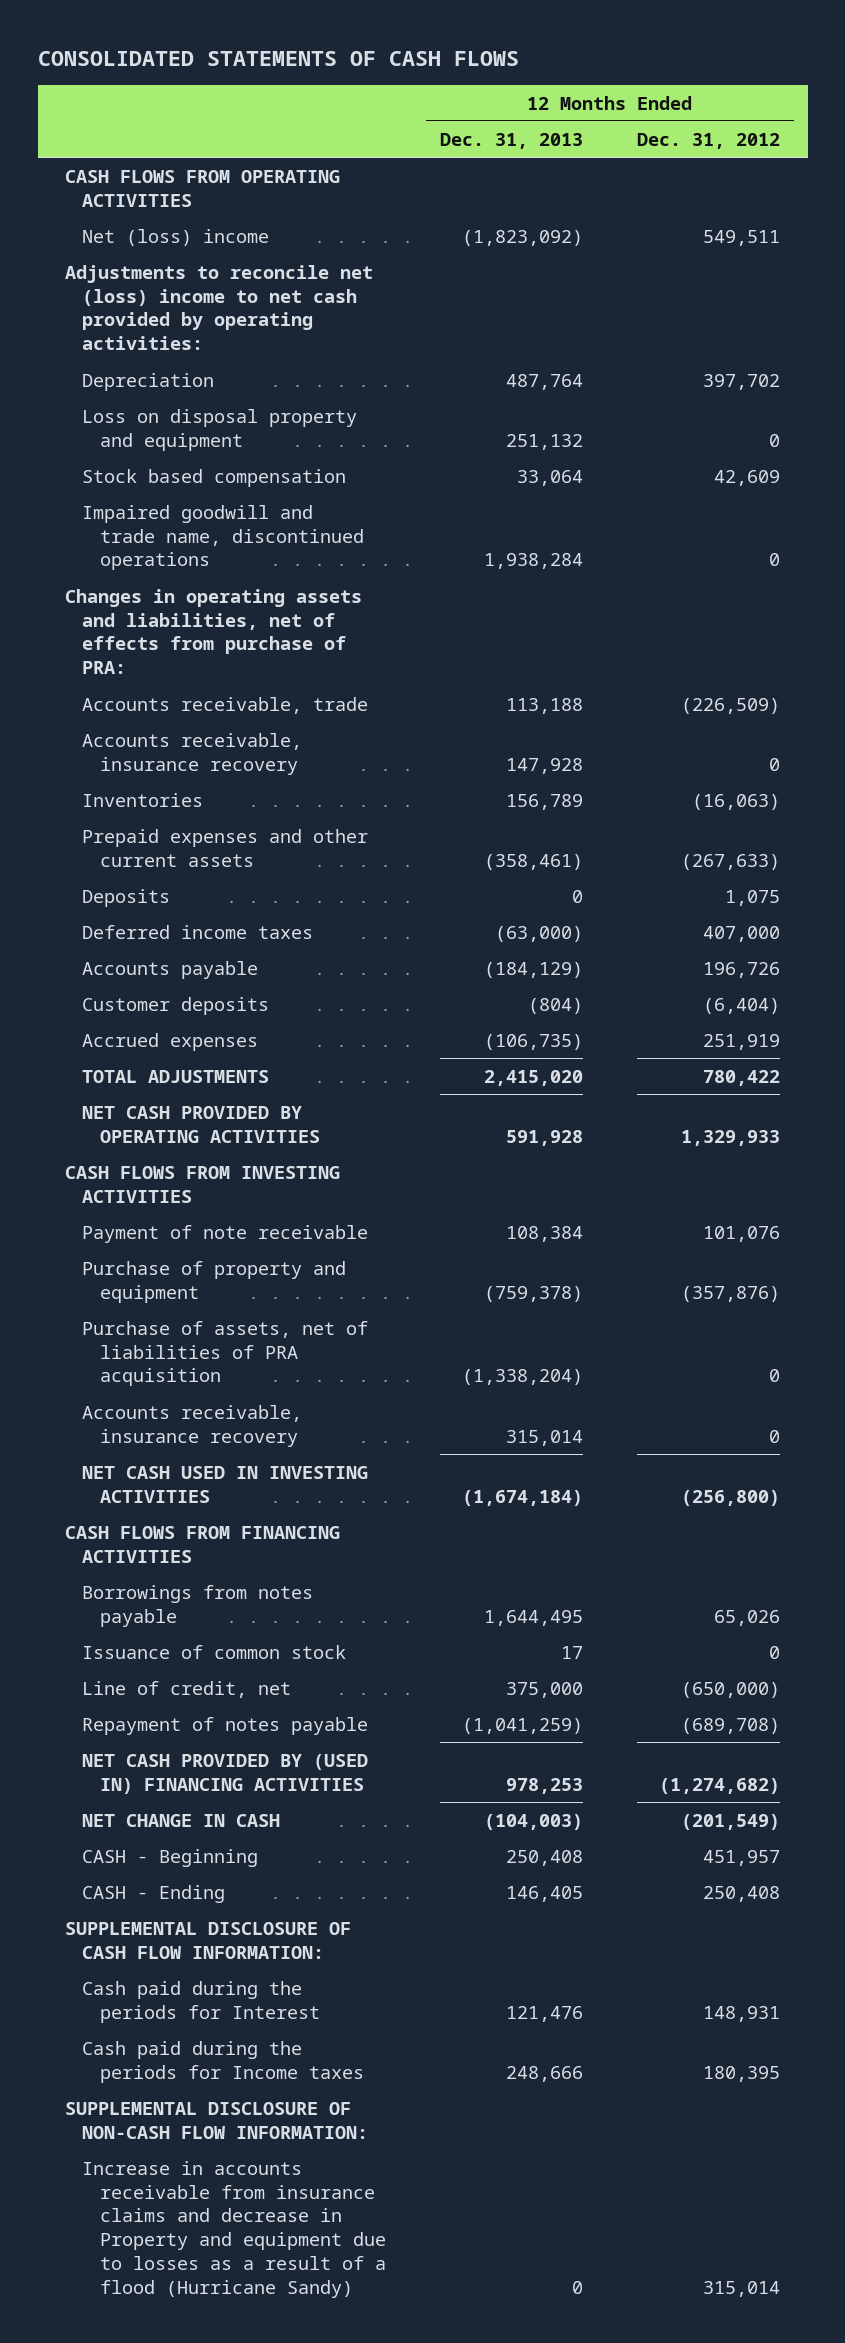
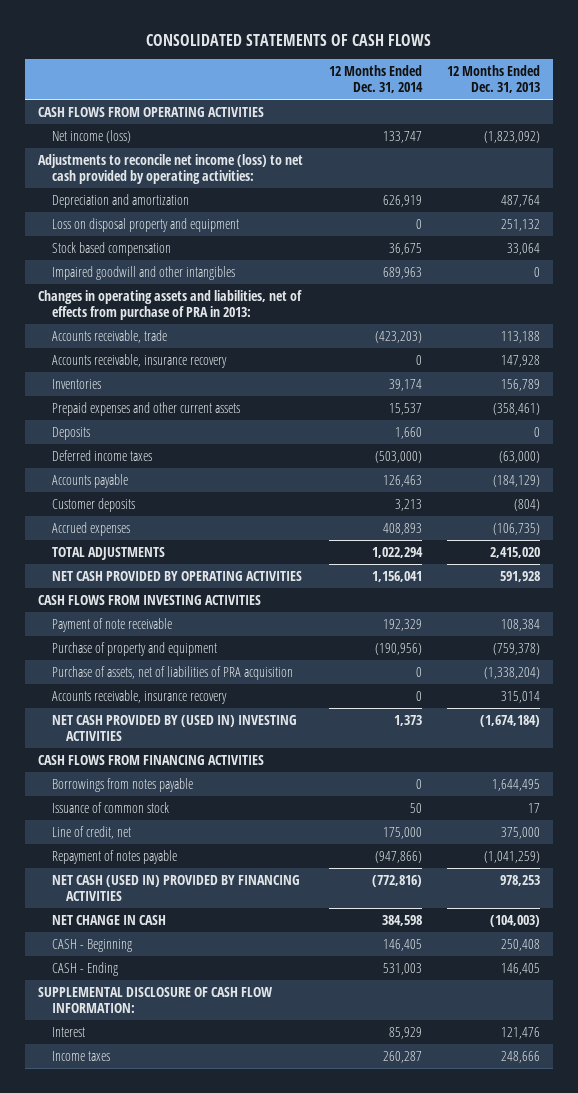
[637,132,781,149] Dec. 31, 2012 -> none
none -> [328,65,423,94] 12 Months Ended Dec. 31, 2014
[82,228,270,246] Net (loss) income -> [52,129,132,143] Net income (loss)
[64,264,373,351] Adjustments to reconcile net (loss) income to net cash provided by operating activities: -> [37,153,303,184] Adjustments to reconcile net income (loss) to net cash provided by operating activities:
[82,372,215,391] Depreciation -> [52,193,190,208] Depreciation and amortization
[82,504,364,571] Impaired goodwill and trade name, discontinued operations -> [52,265,236,280] Impaired goodwill and other intangibles
[483,553,583,570] 1,938,284 -> [534,266,541,277] 0
[64,588,362,675] Changes in operating assets and liabilities, net of effects from purchase of PRA: -> [37,289,302,320] Changes in operating assets and liabilities, net of effects from purchase of PRA in 2013:
[82,1465,369,1503] NET CASH USED IN INVESTING ACTIVITIES -> [52,714,298,741] NET CASH PROVIDED BY (USED IN) INVESTING ACTIVITIES
[82,1753,369,1794] NET CASH PROVIDED BY (USED IN) FINANCING ACTIVITIES -> [52,874,301,901] NET CASH (USED IN) PROVIDED BY FINANCING ACTIVITIES
[64,2101,369,2139] SUPPLEMENTAL DISCLOSURE OF NON-CASH FLOW INFORMATION: -> none
[82,2160,386,2298] Increase in accounts receivable from insurance claims and decrease in Property and equipment due to losses as a result of a flood (Hurricane Sandy) -> none
[82,1980,320,2023] Cash paid during the periods for Interest -> [52,1026,86,1037] Interest
[82,2040,364,2083] Cash paid during the periods for Income taxes -> [52,1050,111,1061] Income taxes

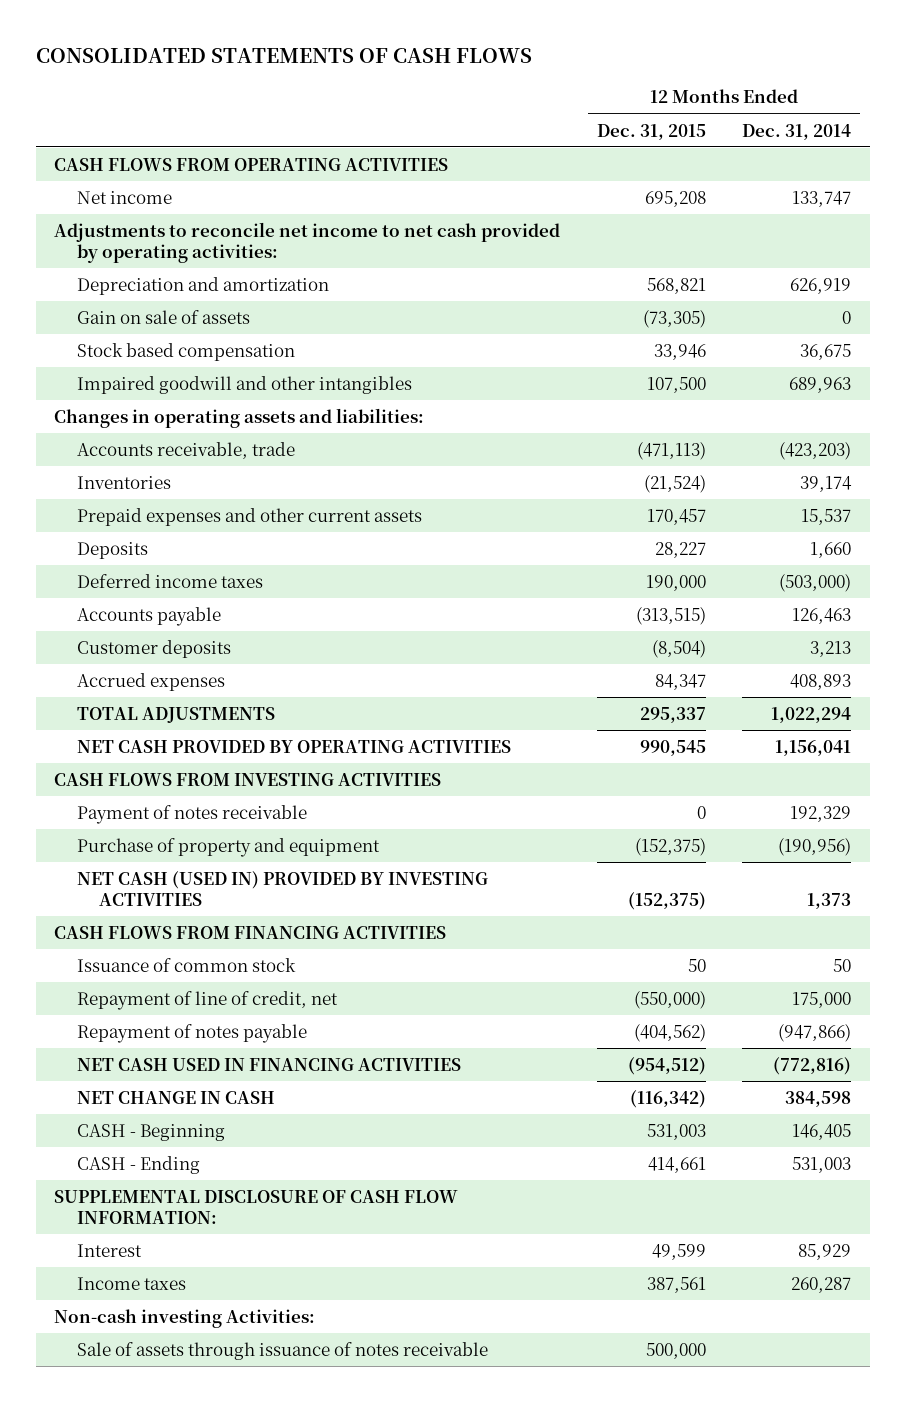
[447,65,541,94] 12 Months Ended Dec. 31, 2013 -> none
none -> [596,123,706,140] Dec. 31, 2015
[52,129,132,143] Net income (loss) -> [76,190,172,204] Net income
[37,153,303,184] Adjustments to reconcile net income (loss) to net cash provided by operating activities: -> [54,221,561,263] Adjustments to reconcile net income to net cash provided by operating activities:
[52,217,240,232] Loss on disposal property and equipment -> [76,309,250,324] Gain on sale of assets
[37,289,302,320] Changes in operating assets and liabilities, net of effects from purchase of PRA in 2013: -> [54,407,425,428] Changes in operating assets and liabilities:
[52,353,228,368] Accounts receivable, insurance recovery -> none
[52,617,173,632] Payment of note receivable -> [76,804,307,824] Payment of notes receivable
[52,665,294,680] Purchase of assets, net of liabilities of PRA acquisition -> none
[52,689,228,704] Accounts receivable, insurance recovery -> none
[52,714,298,741] NET CASH PROVIDED BY (USED IN) INVESTING ACTIVITIES -> [76,870,488,906] NET CASH (USED IN) PROVIDED BY INVESTING ACTIVITIES
[52,777,194,792] Borrowings from notes payable -> none
[52,825,132,839] Line of credit, net -> [76,990,338,1010] Repayment of line of credit, net
[52,874,301,901] NET CASH (USED IN) PROVIDED BY FINANCING ACTIVITIES -> [76,1057,461,1071] NET CASH USED IN FINANCING ACTIVITIES
none -> [54,1308,316,1328] Non-cash investing Activities:
none -> [76,1341,488,1360] Sale of assets through issuance of notes receivable

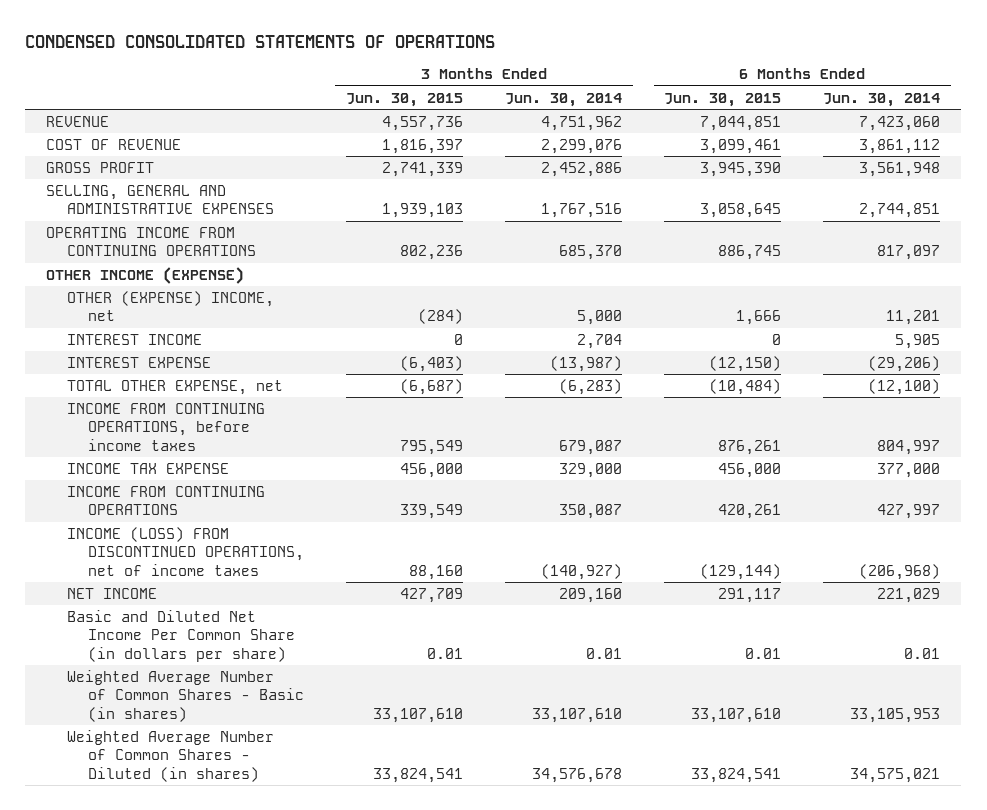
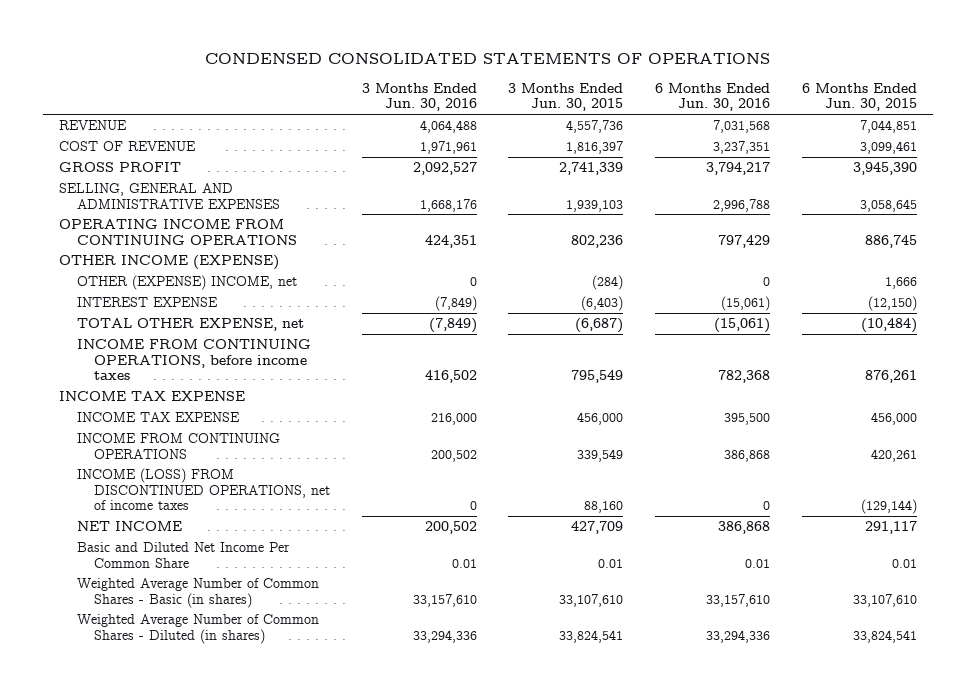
[505,92,623,107] Jun. 30, 2014 -> none
[823,92,941,107] Jun. 30, 2014 -> none
none -> [361,82,477,112] 3 Months Ended Jun. 30, 2016
none -> [655,82,771,112] 6 Months Ended Jun. 30, 2016
[67,333,203,345] INTEREST INCOME -> none
none -> [59,391,246,402] INCOME TAX EXPENSE
[67,609,295,662] Basic and Diluted Net Income Per Common Share (in dollars per share) -> [76,542,290,568] Basic and Diluted Net Income Per Common Share

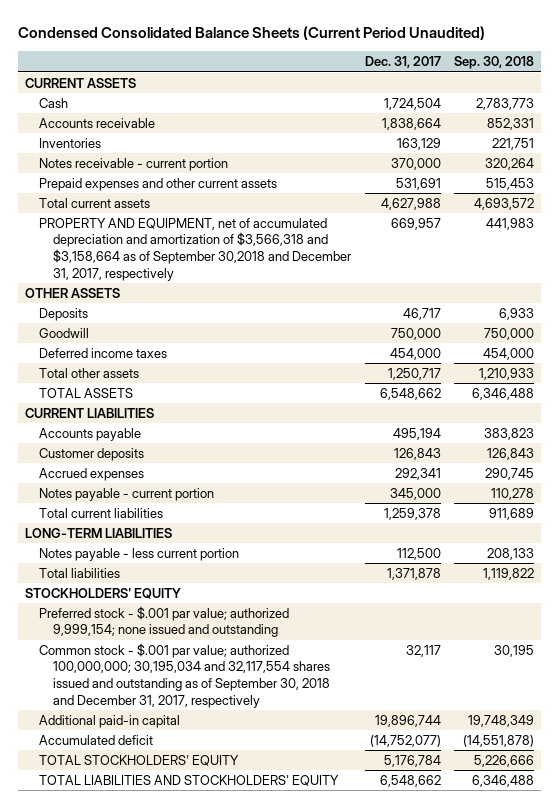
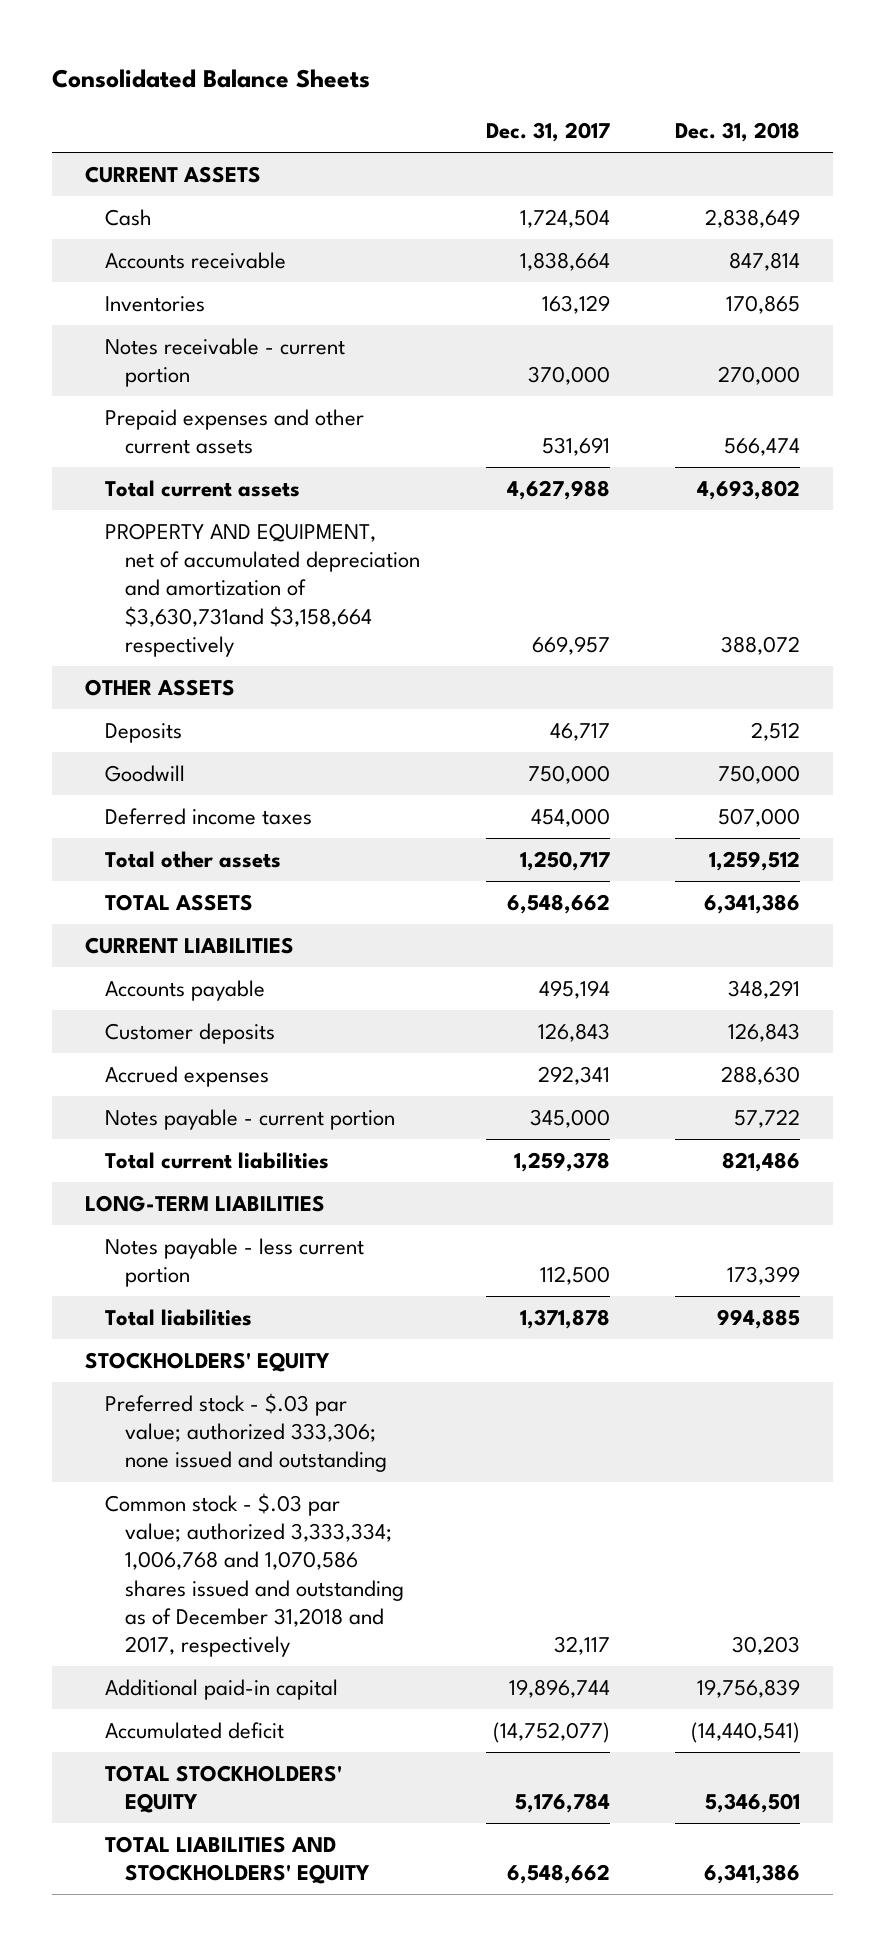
[18,26,486,41] Condensed Consolidated Balance Sheets (Current Period Unaudited) -> [52,68,371,88] Consolidated Balance Sheets
[454,56,535,70] Sep. 30, 2018 -> none
none -> [675,122,801,143] Dec. 31, 2018
[38,217,352,281] PROPERTY AND EQUIPMENT, net of accumulated depreciation and amortization of $3,566,318 and $3,158,664 as of September 30,2018 and December 31, 2017, respectively -> [105,522,421,657] PROPERTY AND EQUIPMENT, net of accumulated depreciation and amortization of $3,630,731and $3,158,664 respectively
[38,605,289,638] Preferred stock - $.001 par value; authorized 9,999,154; none issued and outstanding -> [105,1392,388,1473] Preferred stock - $.03 par value; authorized 333,306; none issued and outstanding
[38,642,331,708] Common stock - $.001 par value; authorized 100,000,000; 30,195,034 and 32,117,554 shares issued and outstanding as of September 30, 2018 and December 31, 2017, respectively -> [105,1492,405,1657] Common stock - $.03 par value; authorized 3,333,334; 1,006,768 and 1,070,586 shares issued and outstanding as of December 31,2018 and 2017, respectively

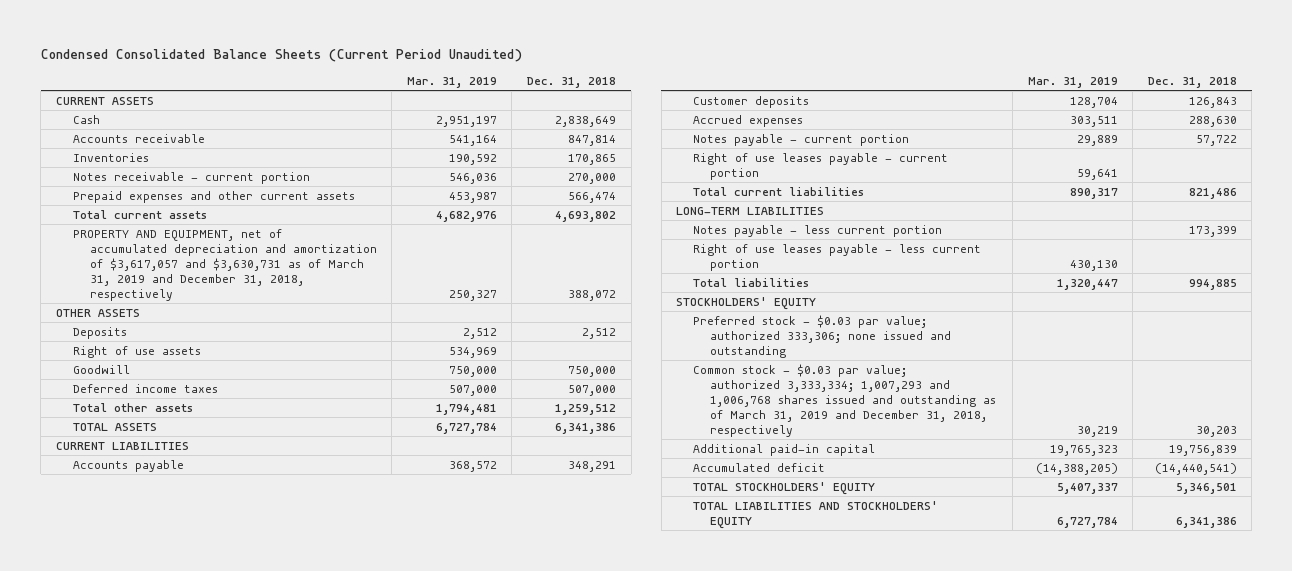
[52,68,371,88] Consolidated Balance Sheets -> [40,49,522,63] Condensed Consolidated Balance Sheets (Current Period Unaudited)
[485,122,610,143] Dec. 31, 2017 -> none
none -> [406,77,497,89] Mar. 31, 2019
[105,522,421,657] PROPERTY AND EQUIPMENT, net of accumulated depreciation and amortization of $3,630,731and $3,158,664 respectively -> [72,228,377,302] PROPERTY AND EQUIPMENT, net of accumulated depreciation and amortization of $3,617,057 and $3,630,731 as of March 31, 2019 and December 31, 2018, respectively
none -> [72,345,201,358] Right of use assets
none -> [693,152,949,180] Right of use leases payable - current portion
none -> [693,243,982,271] Right of use leases payable - less current portion
[105,1392,388,1473] Preferred stock - $.03 par value; authorized 333,306; none issued and outstanding -> [693,314,952,358] Preferred stock - $0.03 par value; authorized 333,306; none issued and outstanding
[105,1492,405,1657] Common stock - $.03 par value; authorized 3,333,334; 1,006,768 and 1,070,586 shares issued and outstanding as of December 31,2018 and 2017, respectively -> [693,363,997,438] Common stock - $0.03 par value; authorized 3,333,334; 1,007,293 and 1,006,768 shares issued and outstanding as of March 31, 2019 and December 31, 2018, respectively

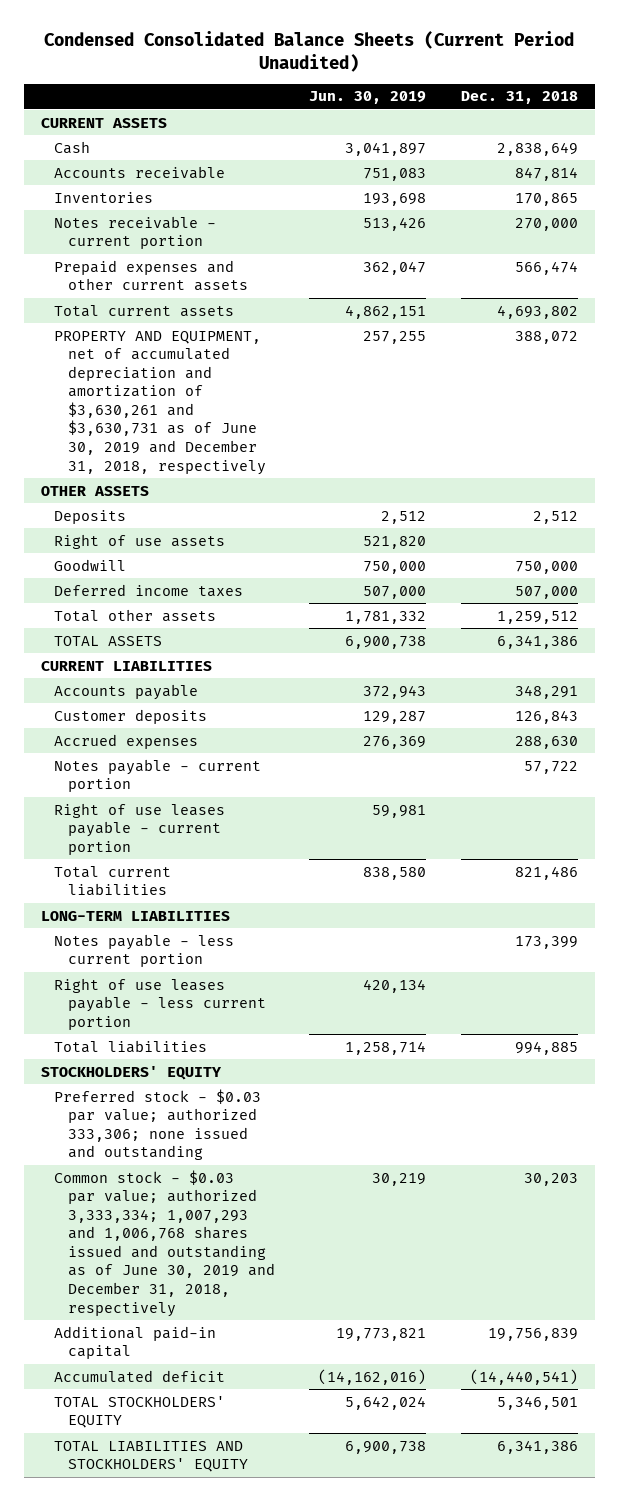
[406,77,497,89] Mar. 31, 2019 -> none
none -> [309,91,427,105] Jun. 30, 2019
[72,228,377,302] PROPERTY AND EQUIPMENT, net of accumulated depreciation and amortization of $3,617,057 and $3,630,731 as of March 31, 2019 and December 31, 2018, respectively -> [54,330,266,475] PROPERTY AND EQUIPMENT, net of accumulated depreciation and amortization of $3,630,261 and $3,630,731 as of June 30, 2019 and December 31, 2018, respectively
[693,363,997,438] Common stock - $0.03 par value; authorized 3,333,334; 1,007,293 and 1,006,768 shares issued and outstanding as of March 31, 2019 and December 31, 2018, respectively -> [54,1169,275,1317] Common stock - $0.03 par value; authorized 3,333,334; 1,007,293 and 1,006,768 shares issued and outstanding as of June 30, 2019 and December 31, 2018, respectively

